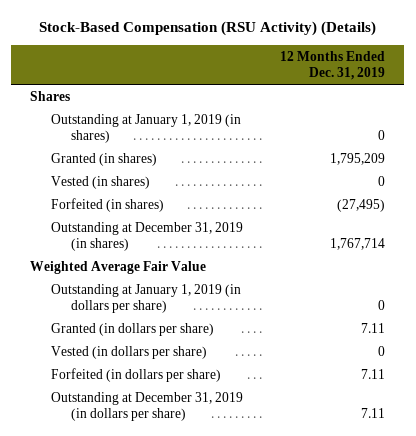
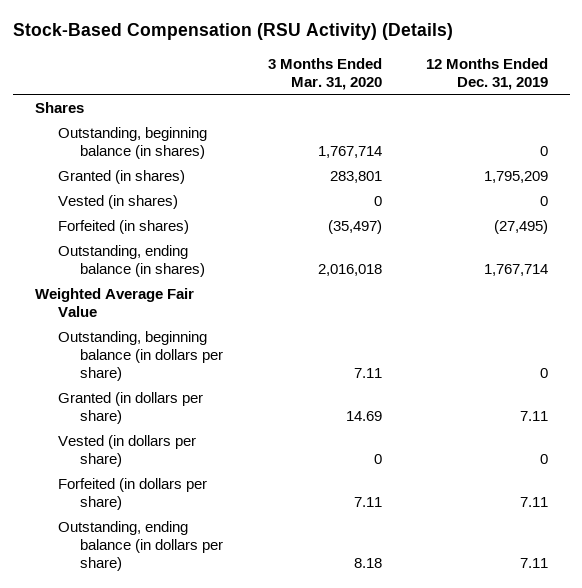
none -> [267,58,382,91] 3 Months Ended Mar. 31, 2020
[50,113,241,144] Outstanding at January 1, 2019 (in shares) -> [57,126,207,159] Outstanding, beginning balance (in shares)
[50,221,243,252] Outstanding at December 31, 2019 (in shares) -> [57,244,206,277] Outstanding, ending balance (in shares)
[50,283,241,314] Outstanding at January 1, 2019 (in dollars per share) -> [57,330,224,381] Outstanding, beginning balance (in dollars per share)
[50,391,243,422] Outstanding at December 31, 2019 (in dollars per share) -> [57,520,224,571] Outstanding, ending balance (in dollars per share)

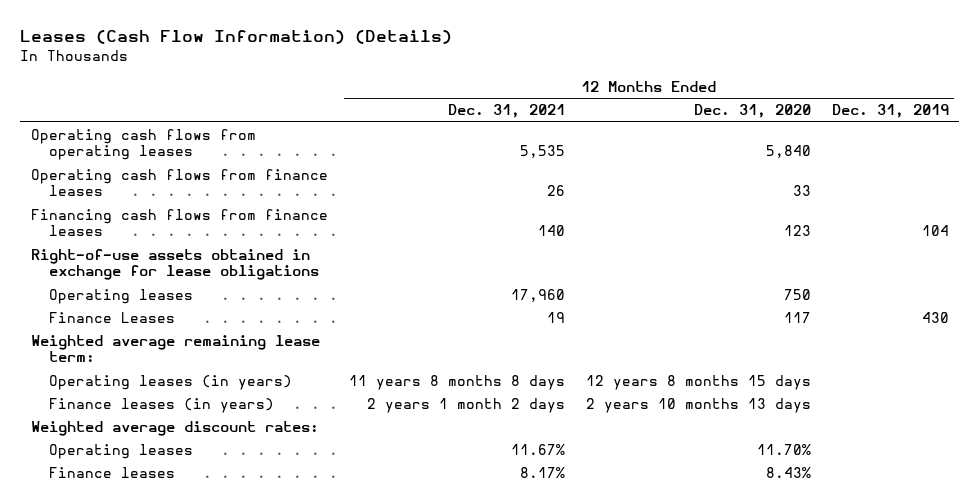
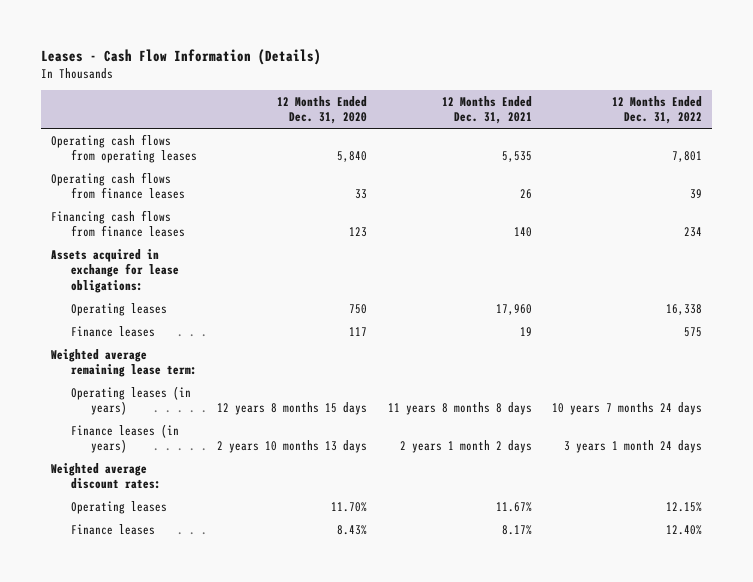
[20,30,453,45] Leases (Cash Flow Information) (Details) -> [41,48,322,65] Leases - Cash Flow Information (Details)
[831,104,949,119] Dec. 31, 2019 -> none
none -> [612,95,703,125] 12 Months Ended Dec. 31, 2022
[30,248,319,281] Right-of-use assets obtained in exchange for lease obligations -> [51,248,180,293] Assets acquired in exchange for lease obligations:
[48,311,175,323] Finance Leases -> [71,325,156,337] Finance leases

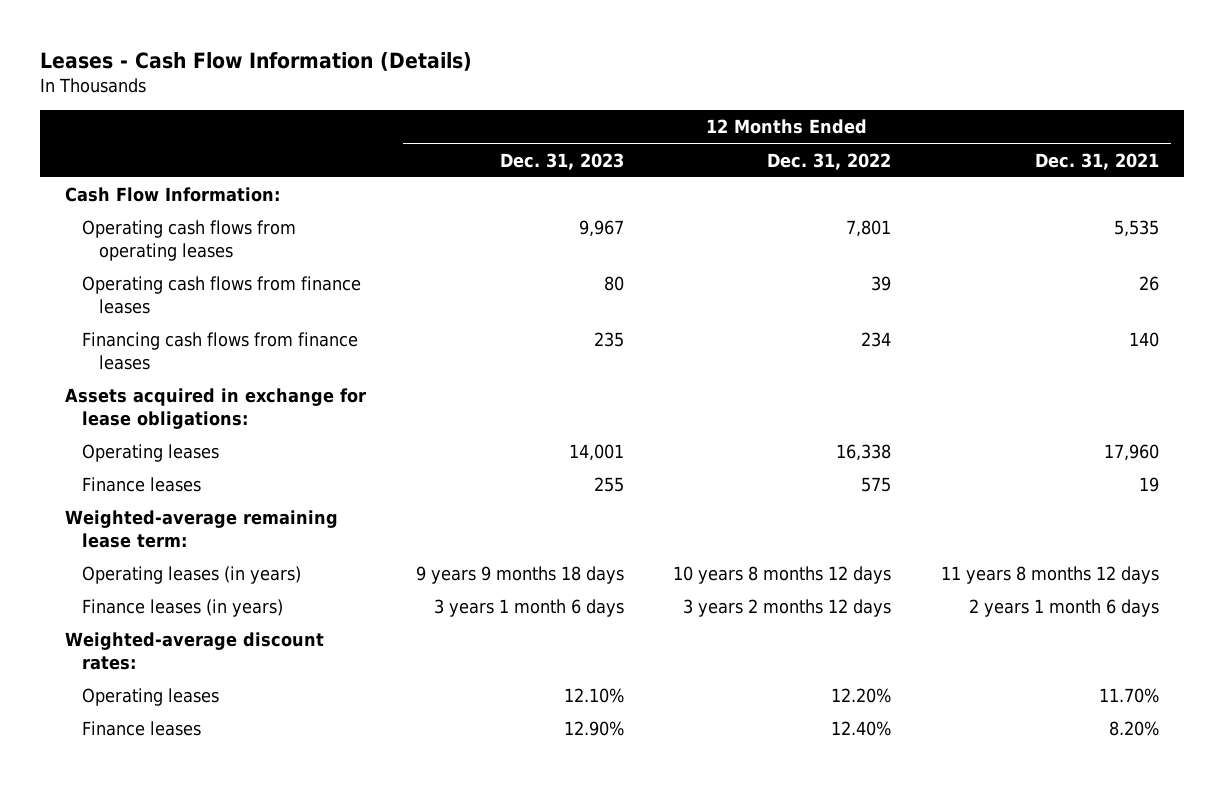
[277,95,368,125] 12 Months Ended Dec. 31, 2020 -> none
none -> [499,152,624,170] Dec. 31, 2023
none -> [65,187,281,203] Cash Flow Information:
[51,348,198,378] Weighted average remaining lease term: -> [65,510,339,548] Weighted-average remaining lease term:
[387,402,532,416] 11 years 8 months 8 days -> [941,566,1160,585] 11 years 8 months 12 days
[552,402,703,416] 10 years 7 months 24 days -> [673,566,892,585] 10 years 8 months 12 days
[399,440,532,454] 2 years 1 month 2 days -> [969,599,1160,618] 2 years 1 month 6 days
[564,440,703,454] 3 years 1 month 24 days -> [683,599,892,618] 3 years 2 months 12 days
[51,462,162,490] Weighted average discount rates: -> [65,632,325,670] Weighted-average discount rates:
[495,501,532,512] 11.67% -> [1099,688,1160,704] 11.70%
[666,501,703,512] 12.15% -> [831,688,892,704] 12.20%
[501,524,532,535] 8.17% -> [1109,721,1160,737] 8.20%

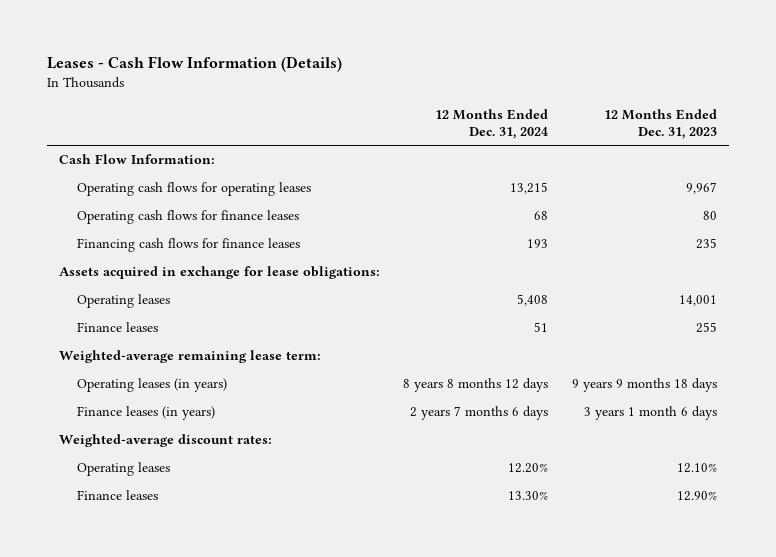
[767,152,892,170] Dec. 31, 2022 -> none
[1035,152,1160,170] Dec. 31, 2021 -> none
none -> [435,108,549,139] 12 Months Ended Dec. 31, 2024
[81,220,296,261] Operating cash flows from operating leases -> [77,182,312,197] Operating cash flows for operating leases
[81,276,361,314] Operating cash flows from finance leases -> [77,210,300,225] Operating cash flows for finance leases
[81,332,358,370] Financing cash flows from finance leases -> [77,238,301,253] Financing cash flows for finance leases

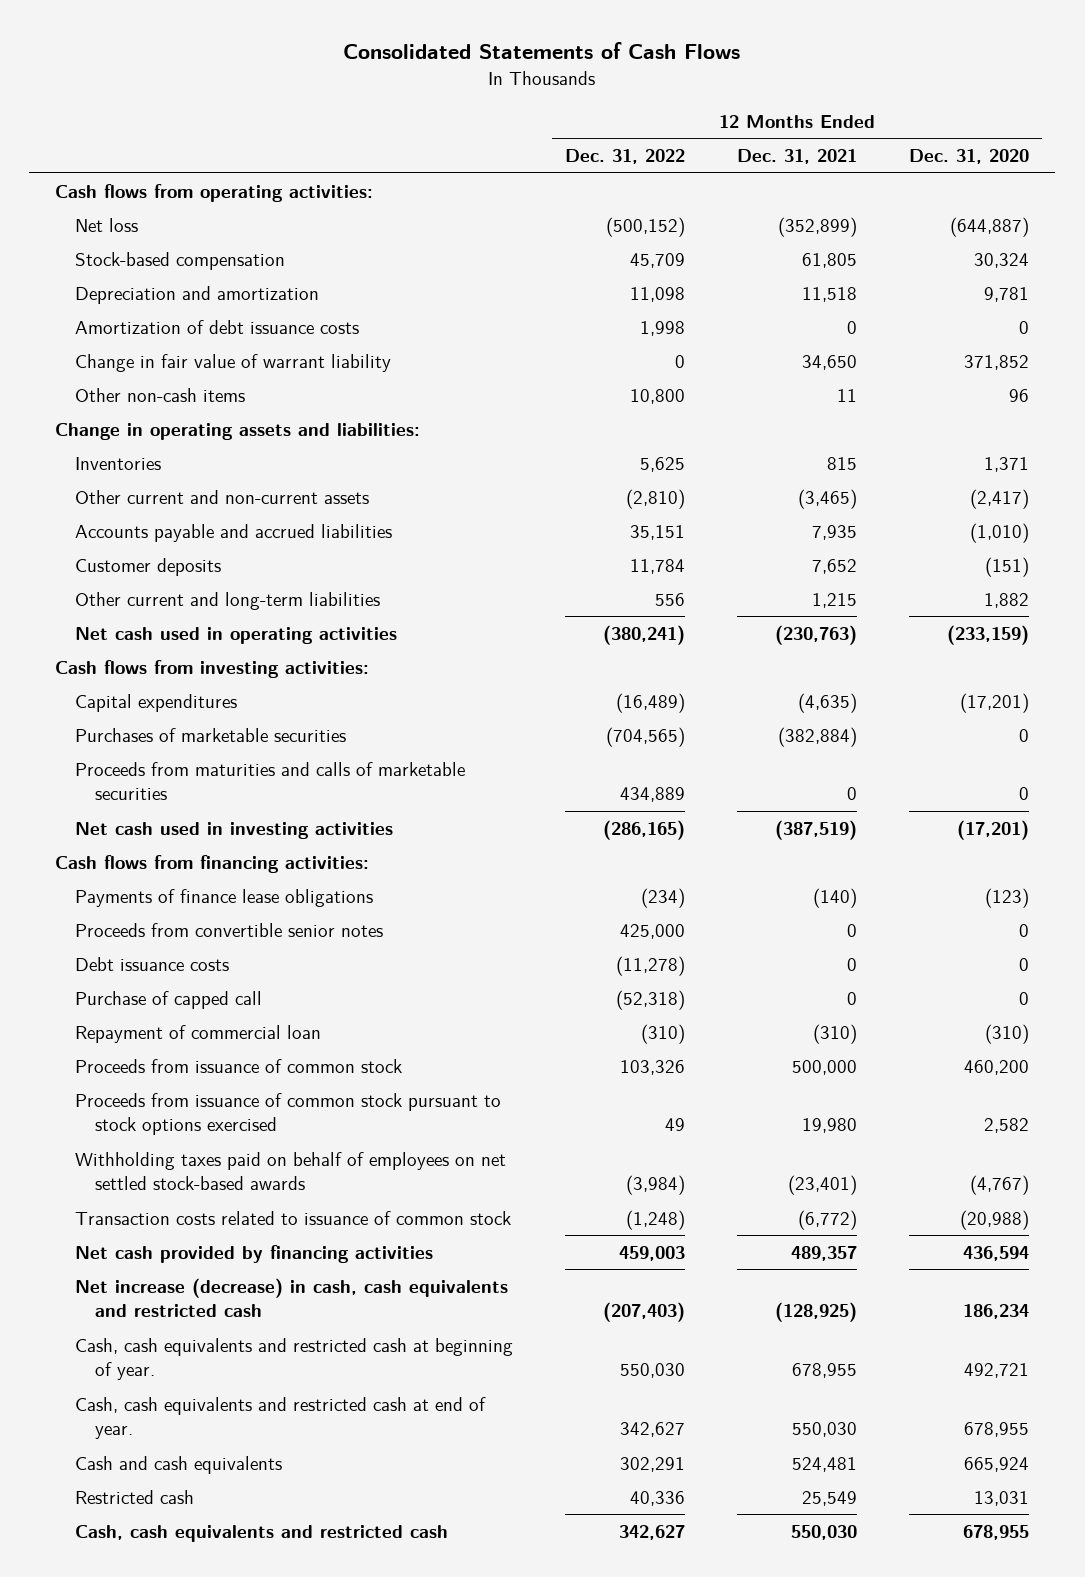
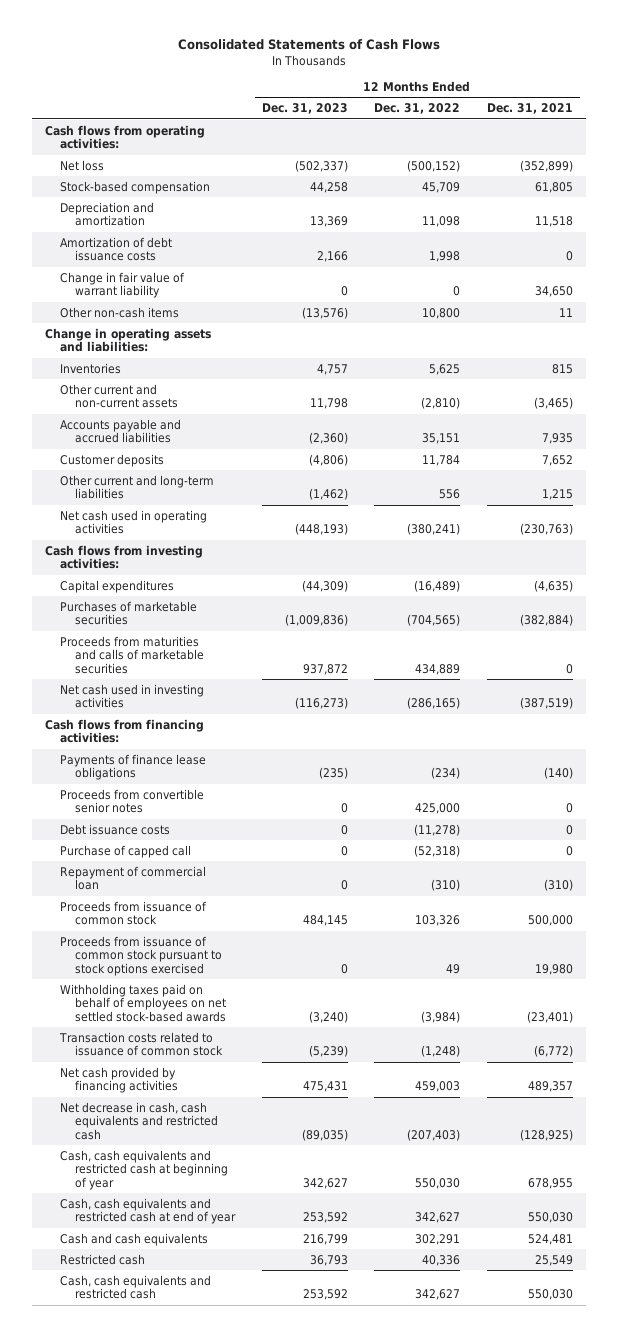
[909,149,1030,165] Dec. 31, 2020 -> none
none -> [261,103,348,115] Dec. 31, 2023
[75,1277,509,1318] Net increase (decrease) in cash, cash equivalents and restricted cash -> [59,1101,219,1140] Net decrease in cash, cash equivalents and restricted cash
[75,1337,514,1381] Cash, cash equivalents and restricted cash at beginning of year. -> [59,1149,229,1190] Cash, cash equivalents and restricted cash at beginning of year
[75,1396,487,1440] Cash, cash equivalents and restricted cash at end of year. -> [59,1197,237,1225] Cash, cash equivalents and restricted cash at end of year

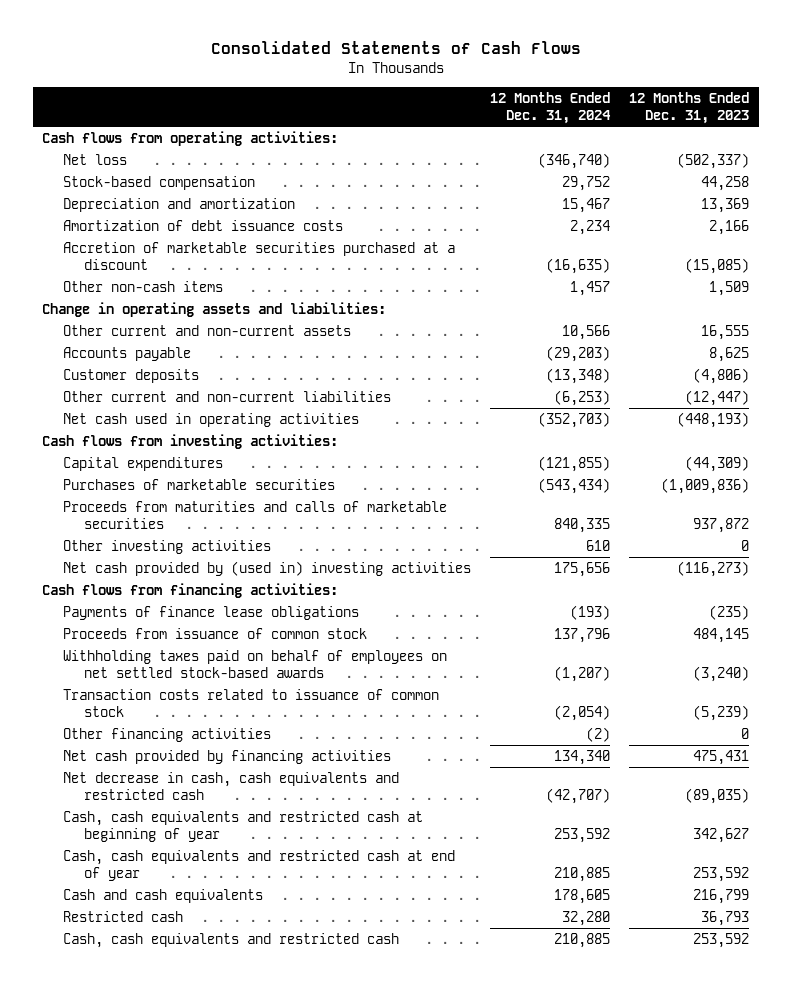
[374,103,461,115] Dec. 31, 2022 -> none
[487,103,574,115] Dec. 31, 2021 -> none
none -> [490,91,612,125] 12 Months Ended Dec. 31, 2024
[59,271,185,299] Change in fair value of warrant liability -> none
none -> [63,241,456,271] Accretion of marketable securities purchased at a discount
[301,306,348,319] (13,576) -> [709,280,750,296] 1,509
[59,362,121,374] Inventories -> none
[59,418,181,444] Accounts payable and accrued liabilities -> none
[309,398,348,410] 11,798 -> [701,324,750,340] 16,555
none -> [63,346,192,361] Accounts payable
[59,474,214,500] Other current and long-term liabilities -> [63,390,392,402] Other current and non-current liabilities
[308,488,348,501] (1,462) -> [685,389,750,406] (12,447)
none -> [63,539,272,554] Other investing activities
[59,683,204,709] Net cash used in investing activities -> [63,560,472,576] Net cash provided by (used in) investing activities
[59,788,204,814] Proceeds from convertible senior notes -> none
[59,823,170,835] Debt issuance costs -> none
[59,844,191,858] Purchase of capped call -> none
[59,865,206,891] Repayment of commercial loan -> none
[59,935,223,976] Proceeds from issuance of common stock pursuant to stock options exercised -> none
none -> [63,727,272,742] Other financing activities

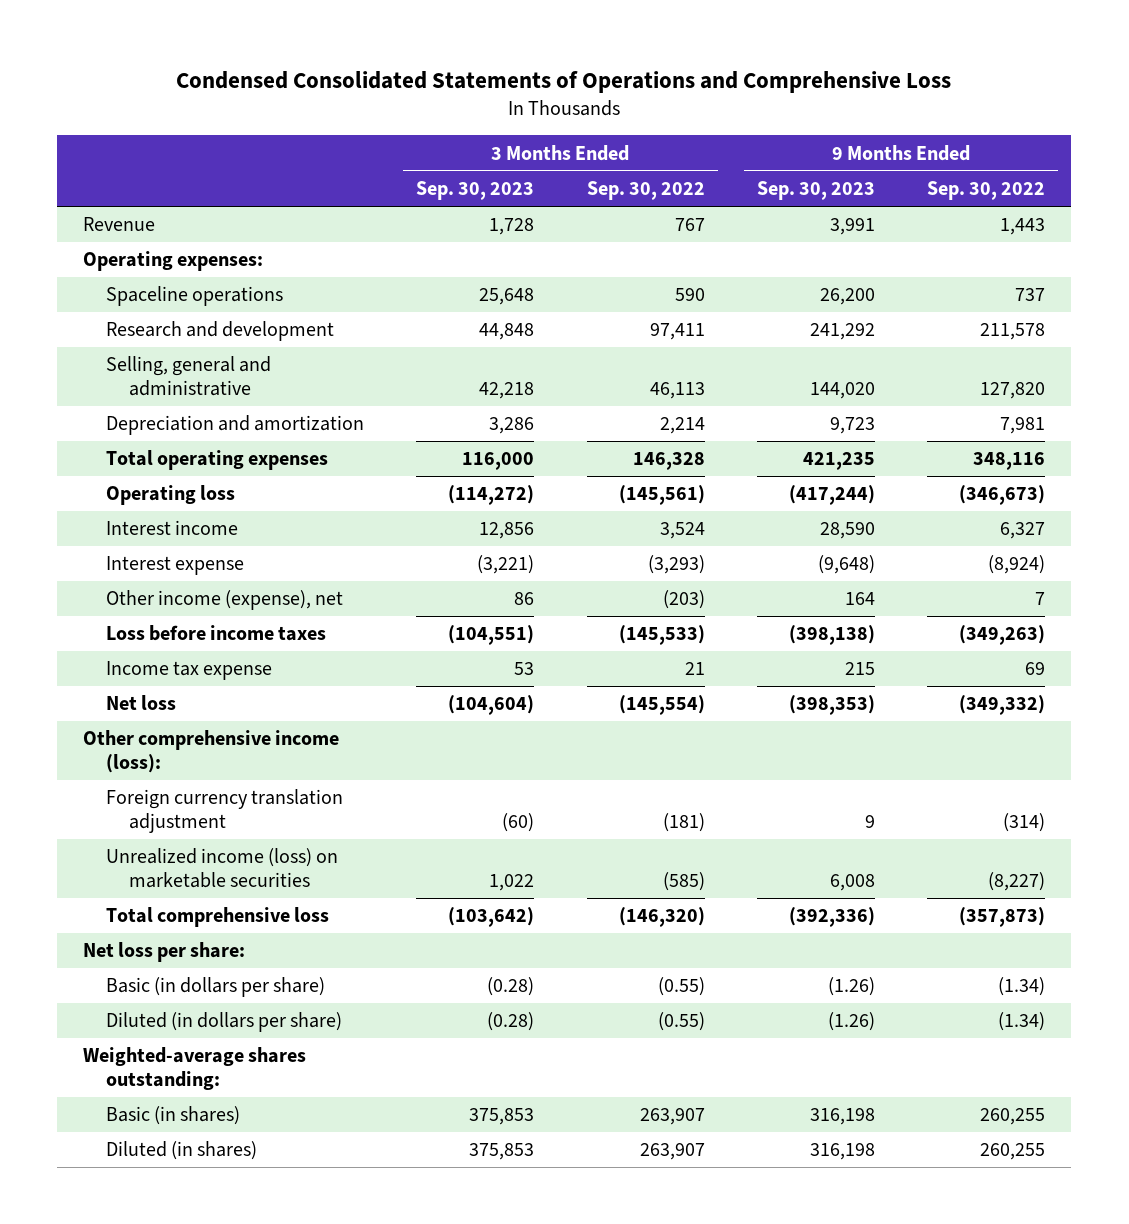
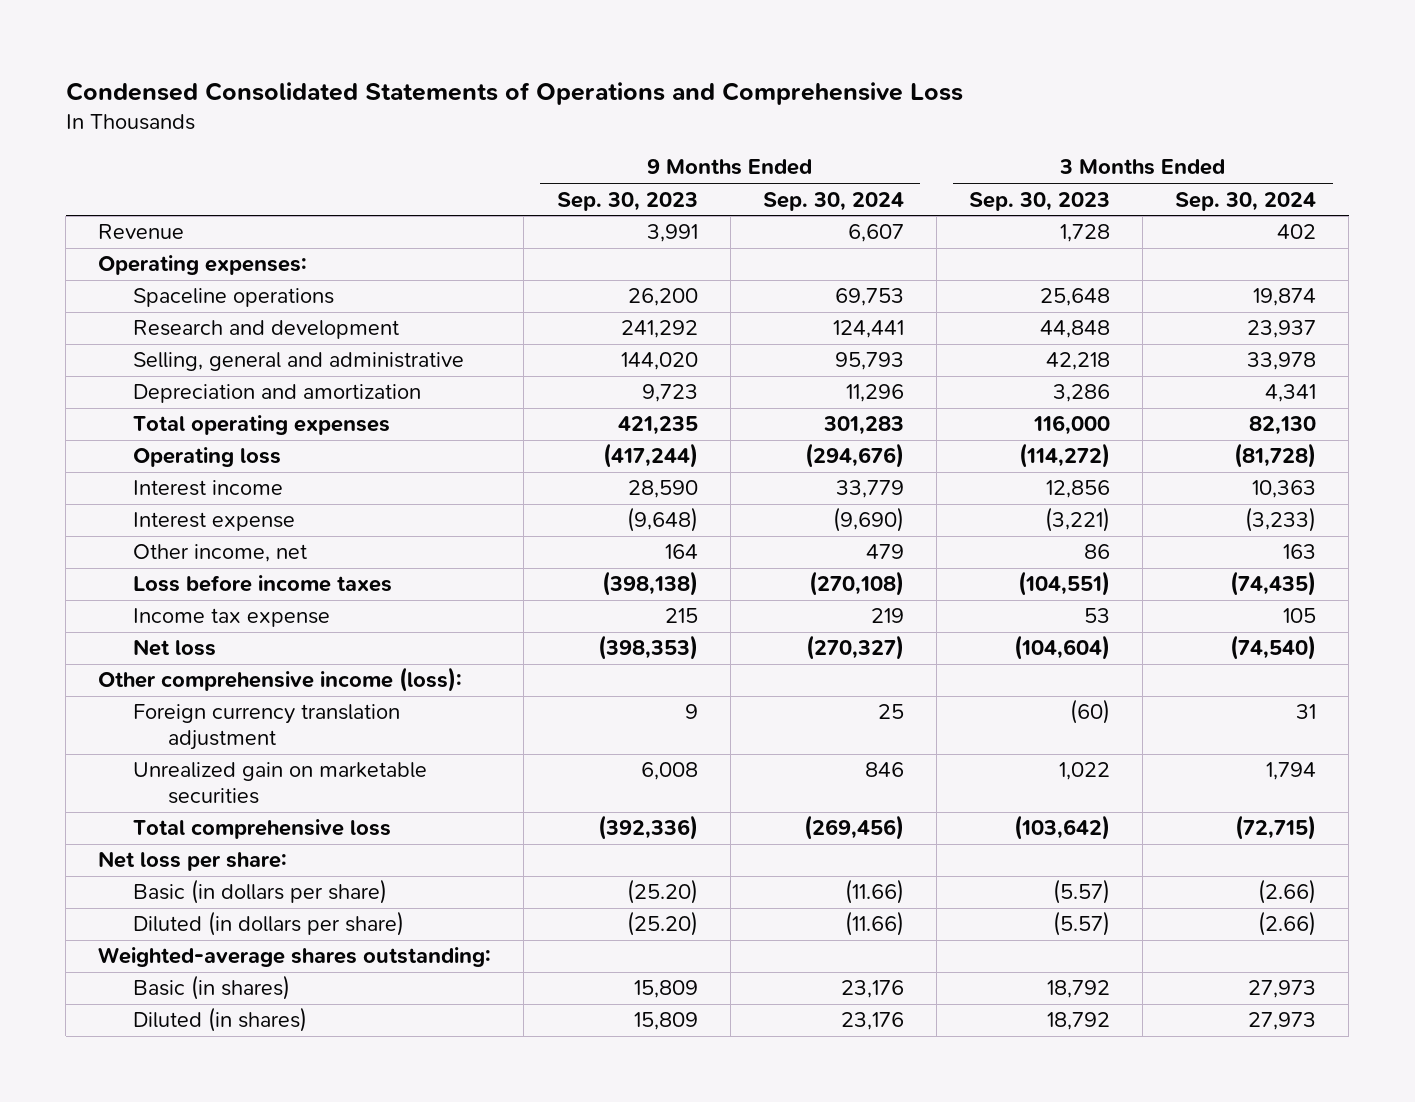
[586,180,705,200] Sep. 30, 2022 -> none
[927,180,1046,200] Sep. 30, 2022 -> none
none -> [762,191,904,211] Sep. 30, 2024
none -> [1175,191,1317,211] Sep. 30, 2024
[106,590,344,611] Other income (expense), net -> [133,544,308,563] Other income, net
[106,848,339,889] Unrealized income (loss) on marketable securities -> [133,762,428,805] Unrealized gain on marketable securities
[487,977,535,997] (0.28) -> [1053,879,1111,905] (5.57)
[827,977,875,997] (1.26) -> [626,879,698,905] (25.20)
[487,1012,535,1032] (0.28) -> [1053,911,1111,937] (5.57)
[827,1012,875,1032] (1.26) -> [626,911,698,937] (25.20)
[469,1108,535,1126] 375,853 -> [1047,980,1111,999] 18,792
[809,1108,875,1126] 316,198 -> [633,980,698,999] 15,809
[469,1143,535,1161] 375,853 -> [1047,1012,1111,1031] 18,792
[809,1143,875,1161] 316,198 -> [633,1012,698,1031] 15,809

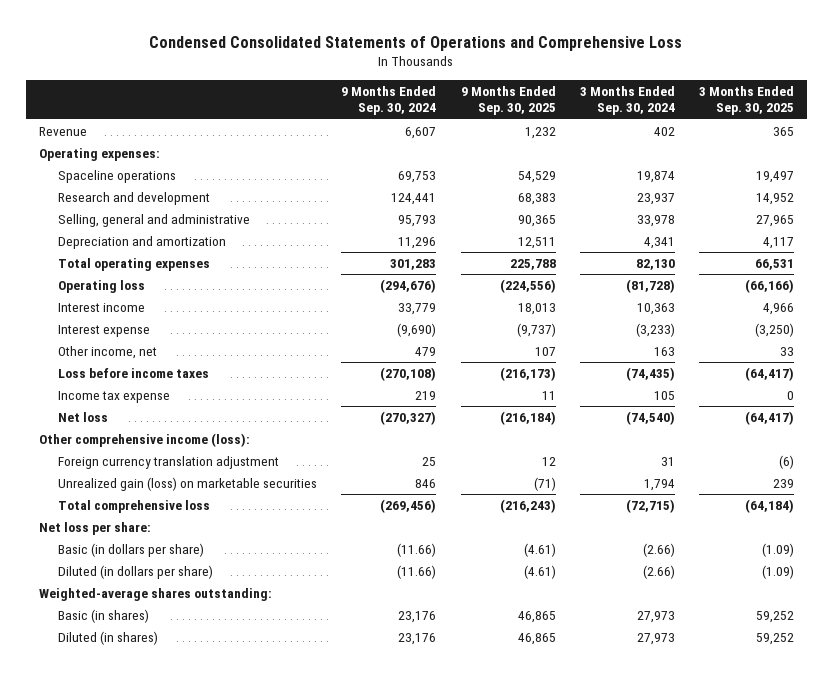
[556,191,698,211] Sep. 30, 2023 -> none
[969,191,1111,211] Sep. 30, 2023 -> none
none -> [460,85,556,116] 9 Months Ended Sep. 30, 2025
none -> [699,85,795,116] 3 Months Ended Sep. 30, 2025
[133,762,428,805] Unrealized gain on marketable securities -> [57,477,317,492] Unrealized gain (loss) on marketable securities

